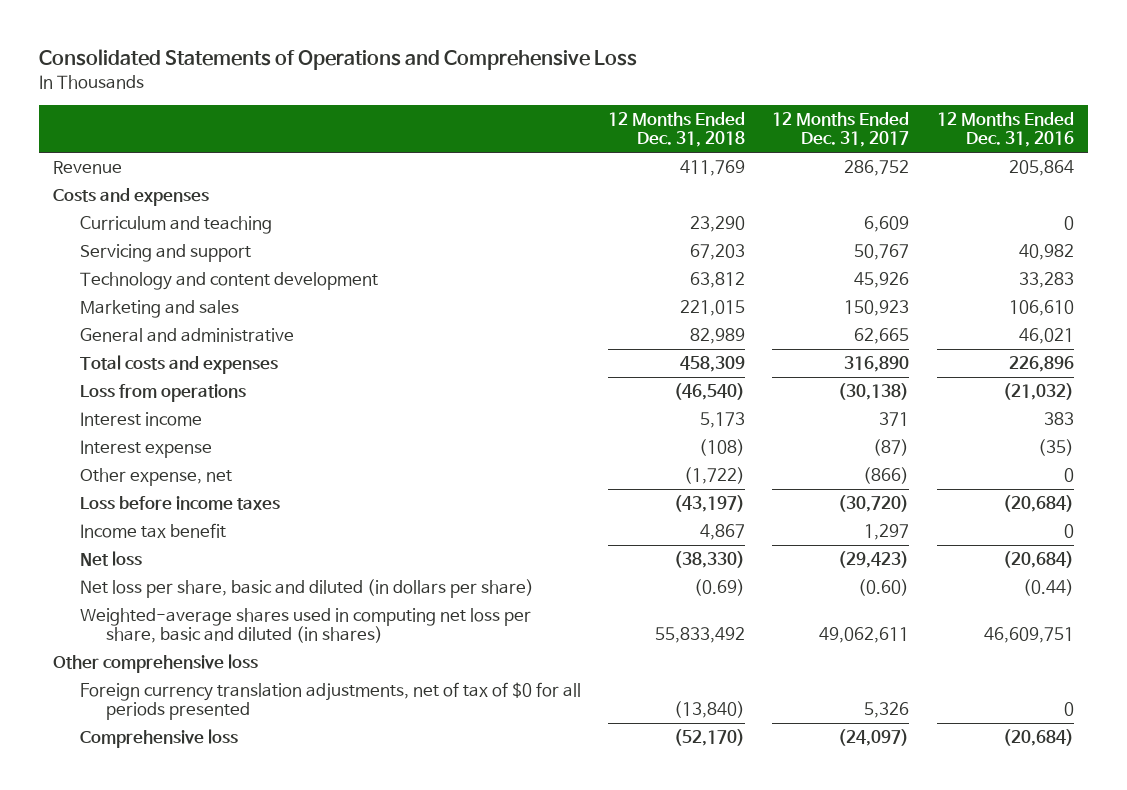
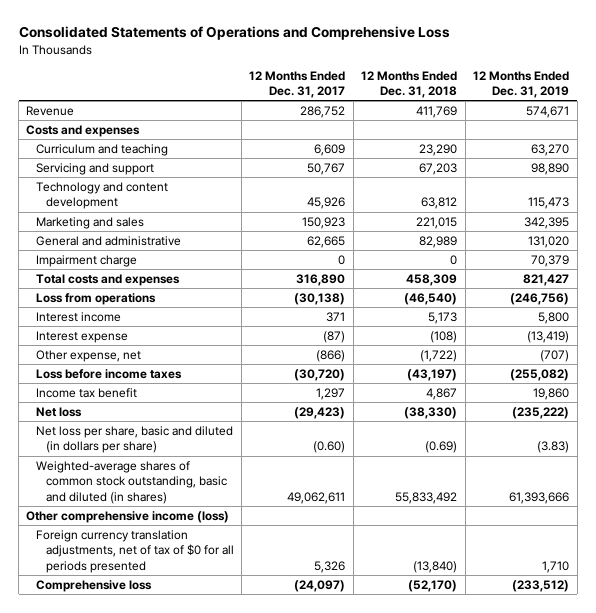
[936,111,1074,148] 12 Months Ended Dec. 31, 2016 -> none
none -> [473,70,570,99] 12 Months Ended Dec. 31, 2019
none -> [36,254,138,267] Impairment charge
[79,607,531,644] Weighted-average shares used in computing net loss per share, basic and diluted (in shares) -> [36,460,227,504] Weighted-average shares of common stock outstanding, basic and diluted (in shares)
[53,653,259,673] Other comprehensive loss -> [26,510,230,523] Other comprehensive income (loss)

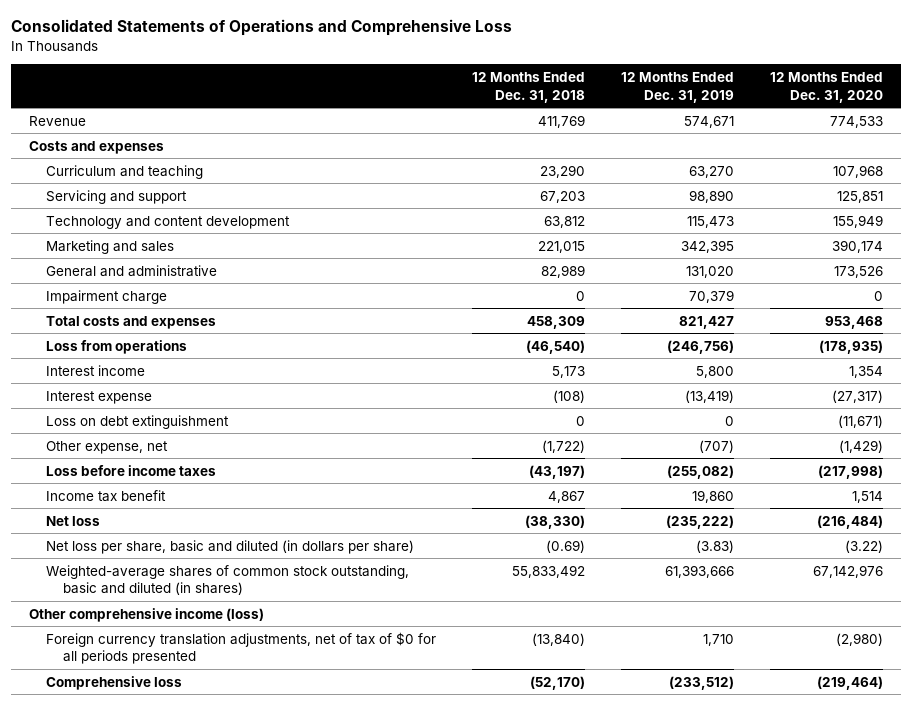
[249,70,346,99] 12 Months Ended Dec. 31, 2017 -> none
none -> [769,72,883,103] 12 Months Ended Dec. 31, 2020
none -> [46,414,230,429] Loss on debt extinguishment

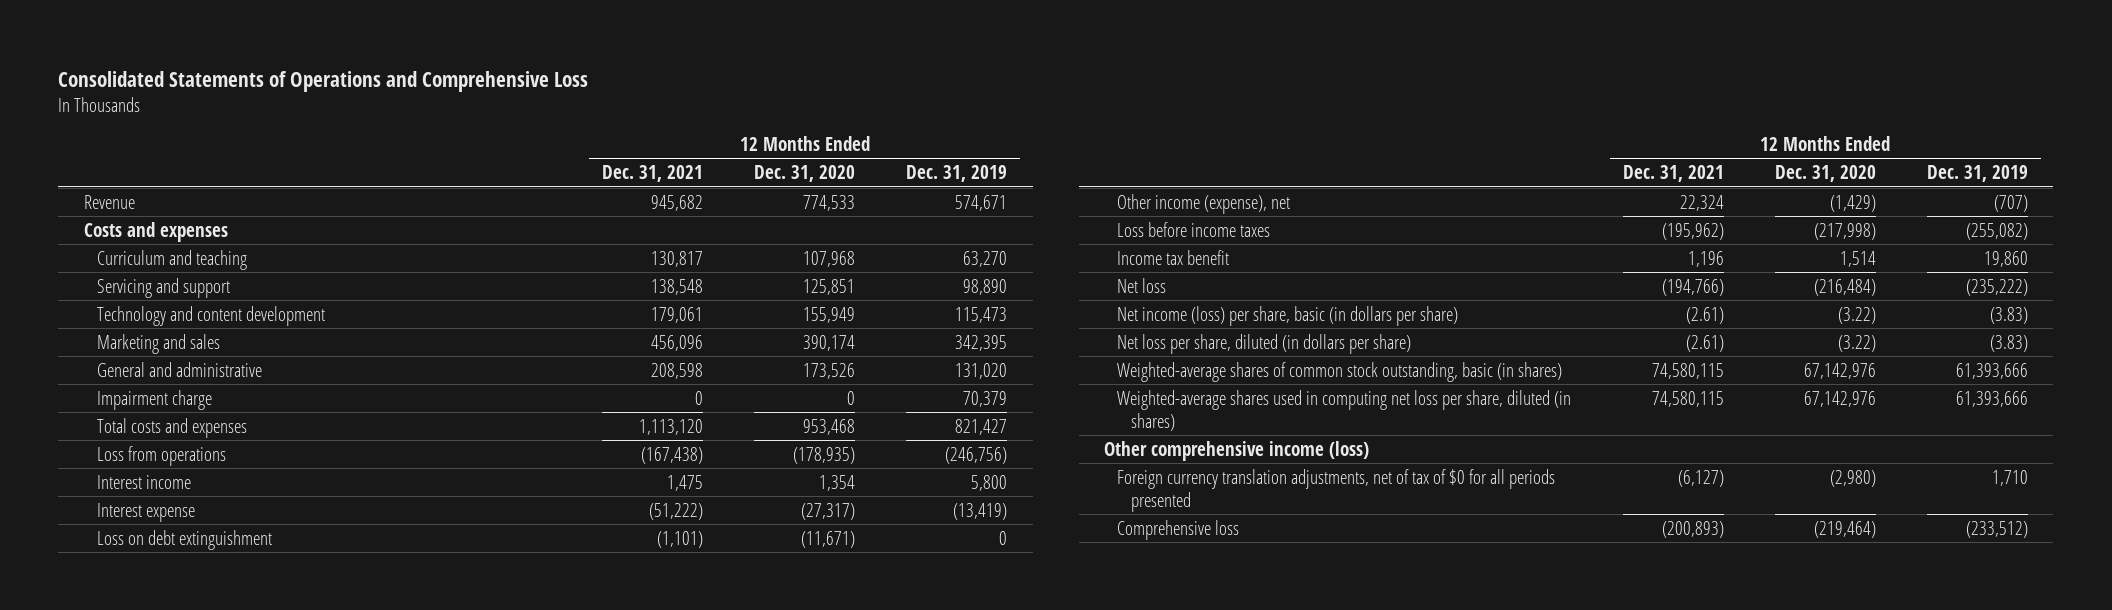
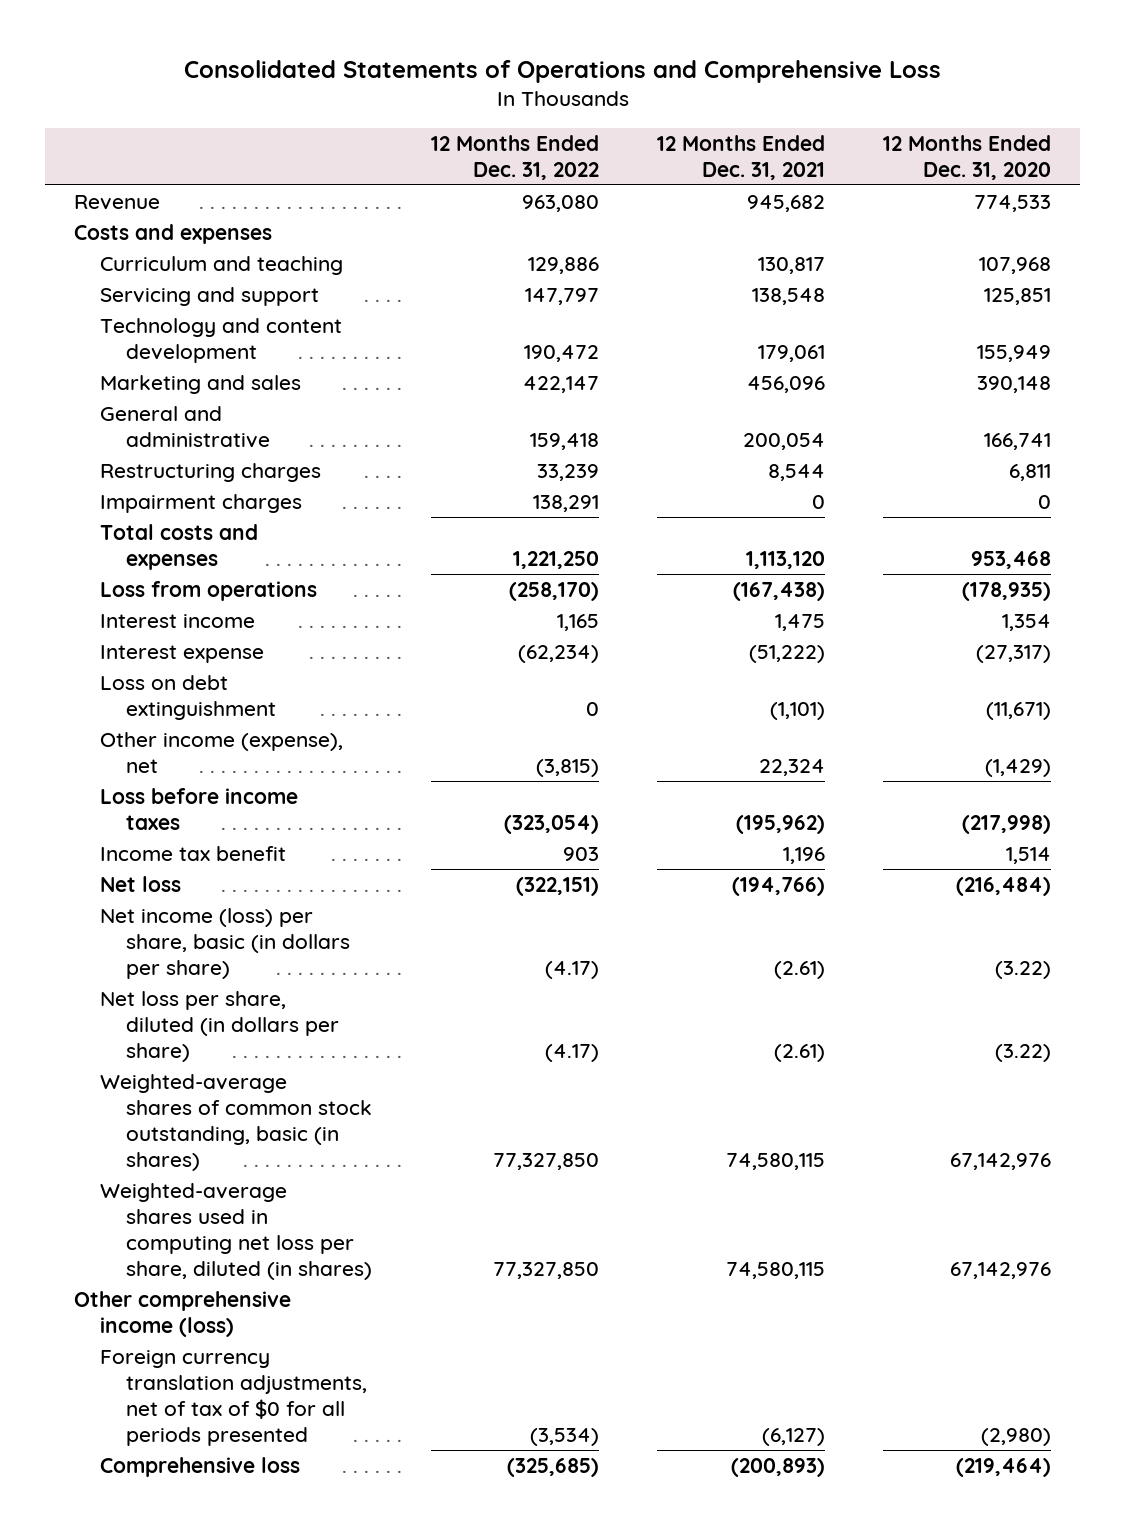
[906,165,1008,183] Dec. 31, 2019 -> none
none -> [430,134,599,180] 12 Months Ended Dec. 31, 2022
[803,334,856,351] 390,174 -> [977,376,1052,394] 390,148
[650,362,703,379] 208,598 -> [742,433,825,451] 200,054
[803,362,856,379] 173,526 -> [984,433,1052,451] 166,741
none -> [100,463,322,483] Restructuring charges
[96,389,212,410] Impairment charge -> [100,494,303,514] Impairment charges

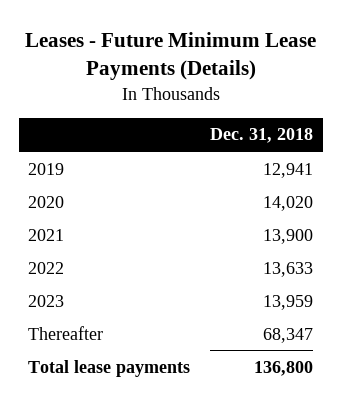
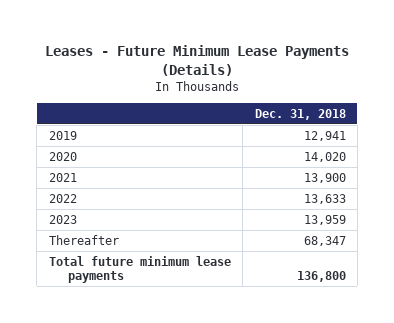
[28,359,191,377] Total lease payments -> [48,255,231,284] Total future minimum lease payments

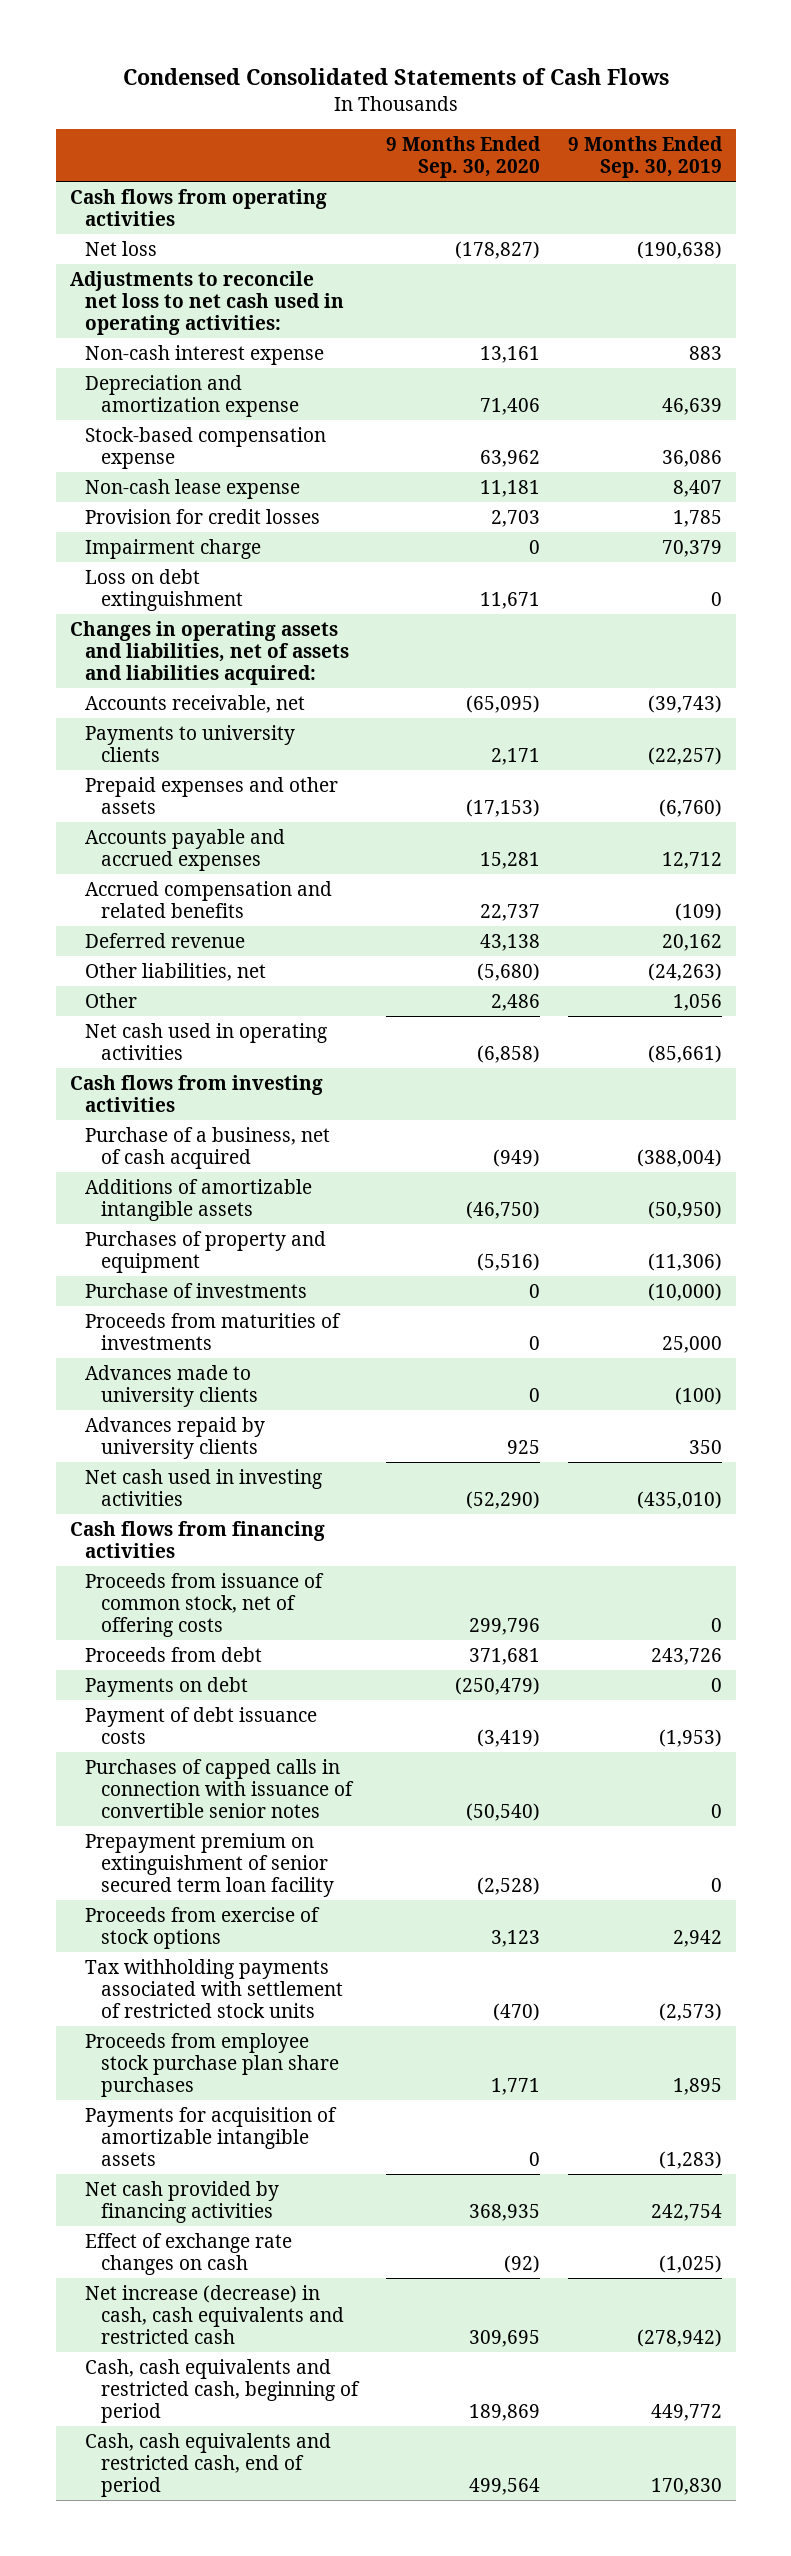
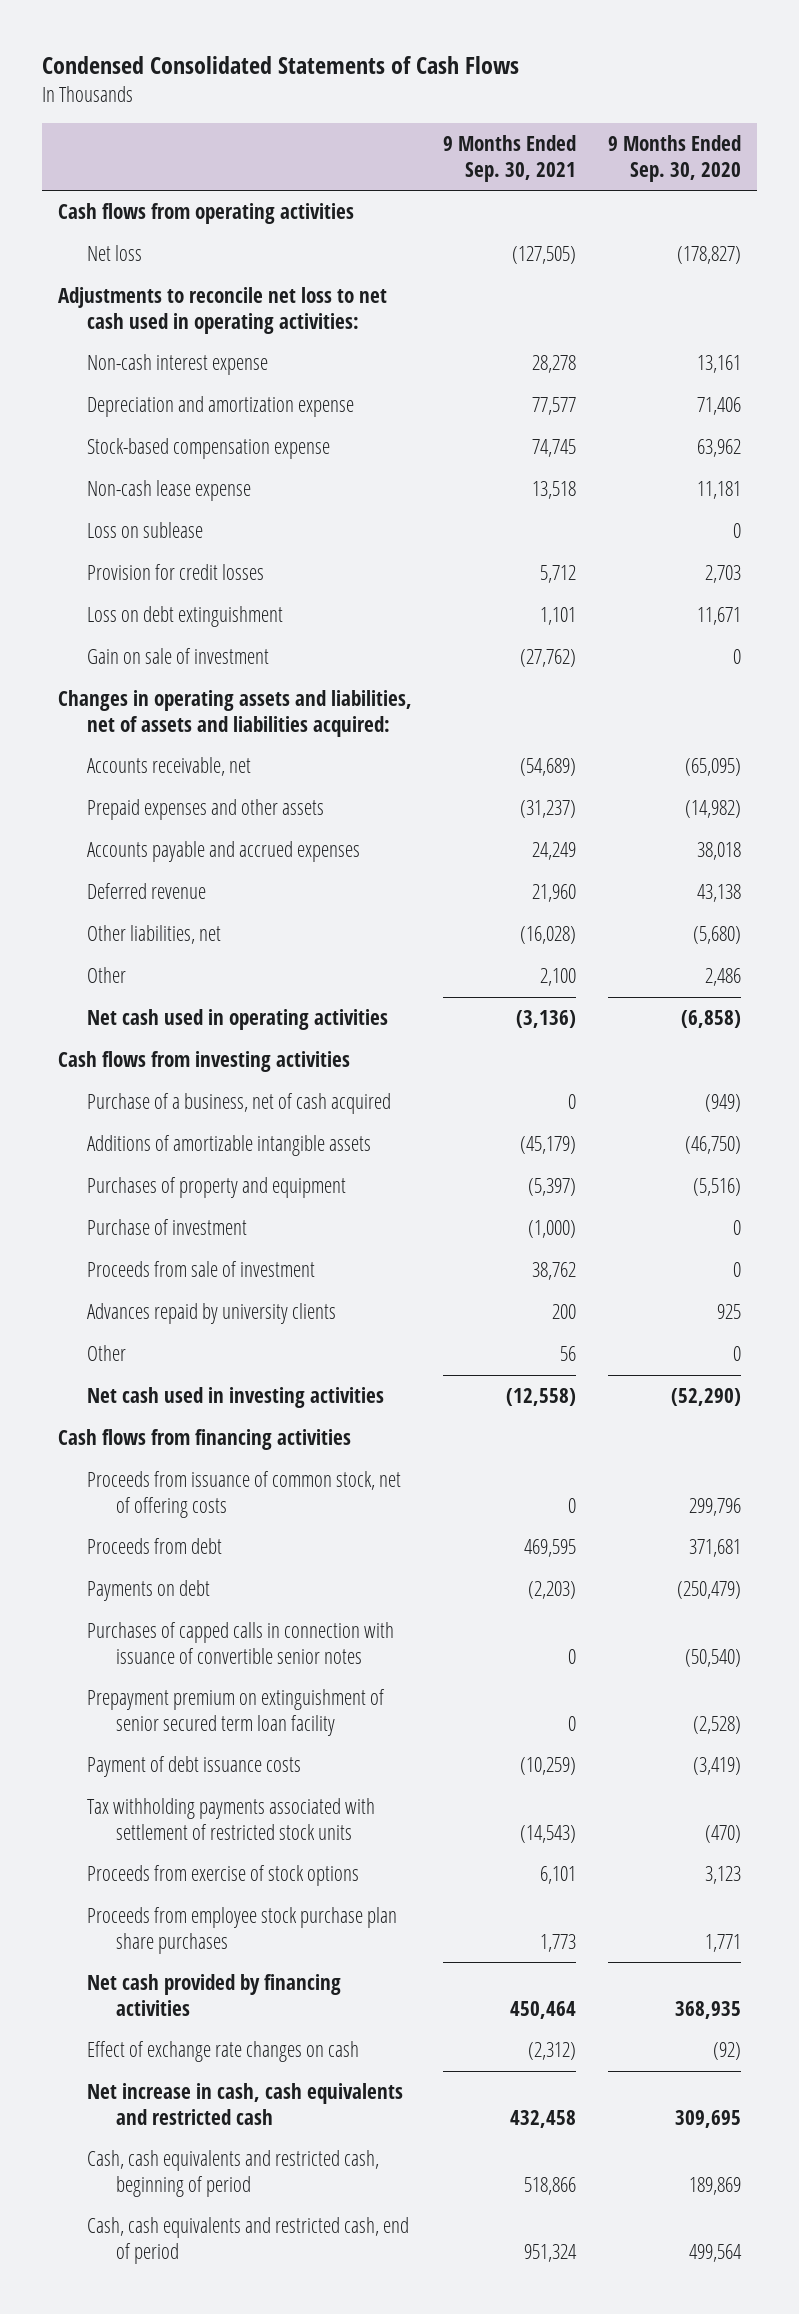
[567,136,723,179] 9 Months Ended Sep. 30, 2019 -> none
none -> [443,135,577,182] 9 Months Ended Sep. 30, 2021
none -> [87,522,204,539] Loss on sublease
[85,538,262,559] Impairment charge -> none
none -> [87,648,270,665] Gain on sale of investment
[85,724,296,762] Payments to university clients -> none
[85,880,333,918] Accrued compensation and related benefits -> none
[465,798,540,817] (17,153) -> [685,800,742,819] (14,982)
[479,851,540,869] 15,281 -> [697,842,742,861] 38,018
[85,1364,258,1407] Advances made to university clients -> none
[85,1282,308,1298] Purchase of investments -> [87,1219,248,1236] Purchase of investment
[85,1312,342,1350] Proceeds from maturities of investments -> [87,1261,316,1278] Proceeds from sale of investment
none -> [87,1345,127,1362] Other
[85,1706,318,1744] Payment of debt issuance costs -> [87,1756,302,1778] Payment of debt issuance costs
[85,1906,321,1949] Proceeds from exercise of stock options -> [87,1865,360,1887] Proceeds from exercise of stock options
[85,2106,338,2166] Payments for acquisition of amortizable intangible assets -> none
[85,2284,344,2344] Net increase (decrease) in cash, cash equivalents and restricted cash -> [87,2083,404,2125] Net increase in cash, cash equivalents and restricted cash

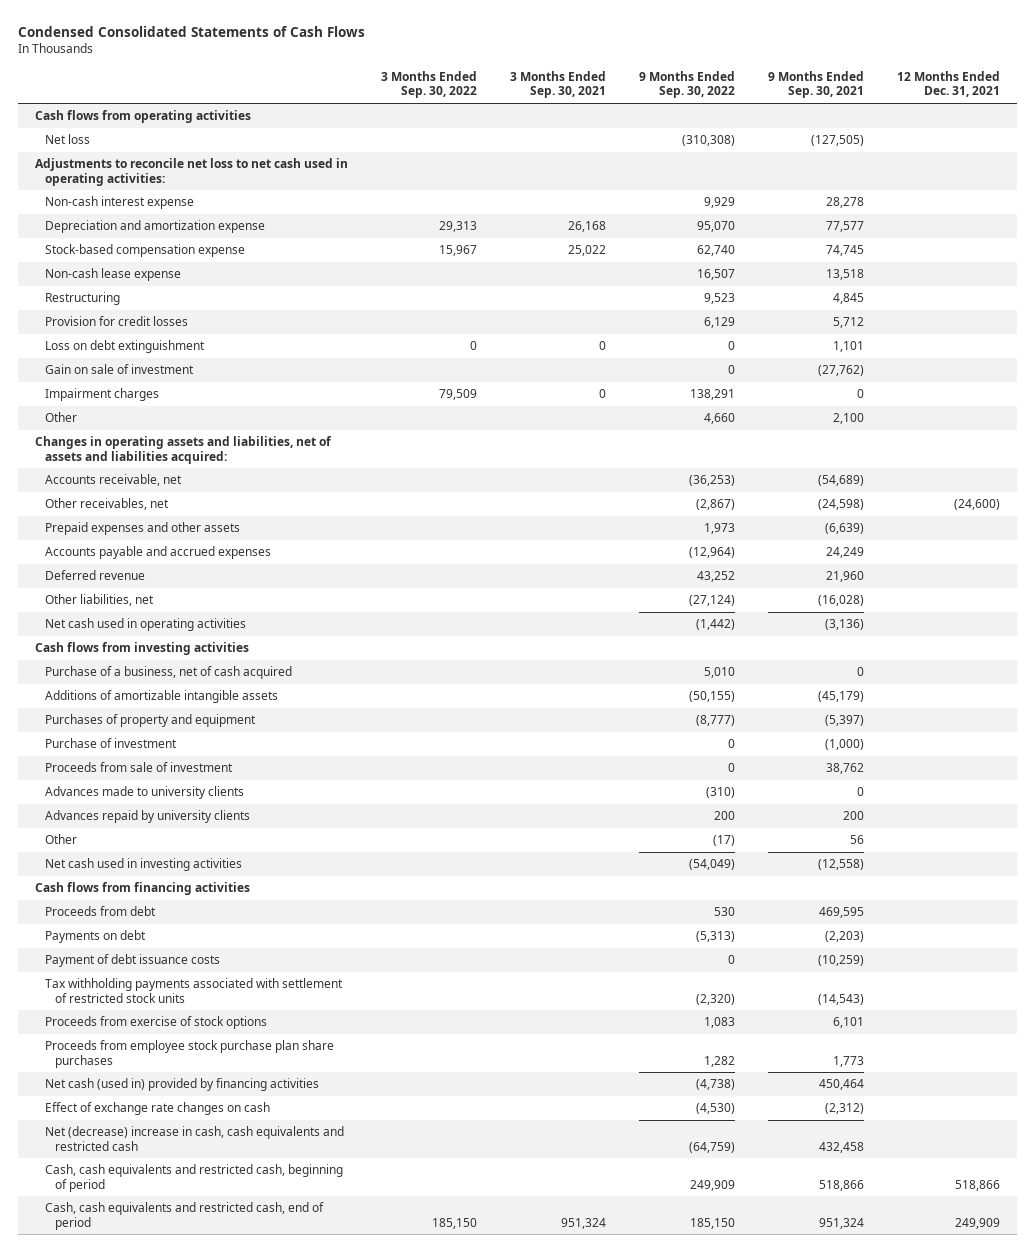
[608,135,742,182] 9 Months Ended Sep. 30, 2020 -> none
none -> [380,70,477,99] 3 Months Ended Sep. 30, 2022
none -> [510,70,607,99] 3 Months Ended Sep. 30, 2021
none -> [639,70,736,99] 9 Months Ended Sep. 30, 2022
none -> [897,70,1001,98] 12 Months Ended Dec. 31, 2021
[87,522,204,539] Loss on sublease -> none
none -> [45,292,121,306] Restructuring
none -> [45,388,160,402] Impairment charges
[87,967,127,984] Other -> [45,412,78,423] Other
none -> [45,498,170,511] Other receivables, net
[520,800,577,819] (31,237) -> [825,523,865,535] (6,639)
none -> [45,786,245,800] Advances made to university clients
[87,1471,402,1518] Proceeds from issuance of common stock, net of offering costs -> none
[87,1622,395,1664] Purchases of capped calls in connection with issuance of convertible senior notes -> none
[87,1689,386,1736] Prepayment premium on extinguishment of senior secured term loan facility -> none
[87,1974,342,2016] Net cash provided by financing activities -> [45,1078,320,1092] Net cash (used in) provided by financing activities
[87,2083,404,2125] Net increase in cash, cash equivalents and restricted cash -> [45,1126,345,1151] Net (decrease) increase in cash, cash equivalents and restricted cash

